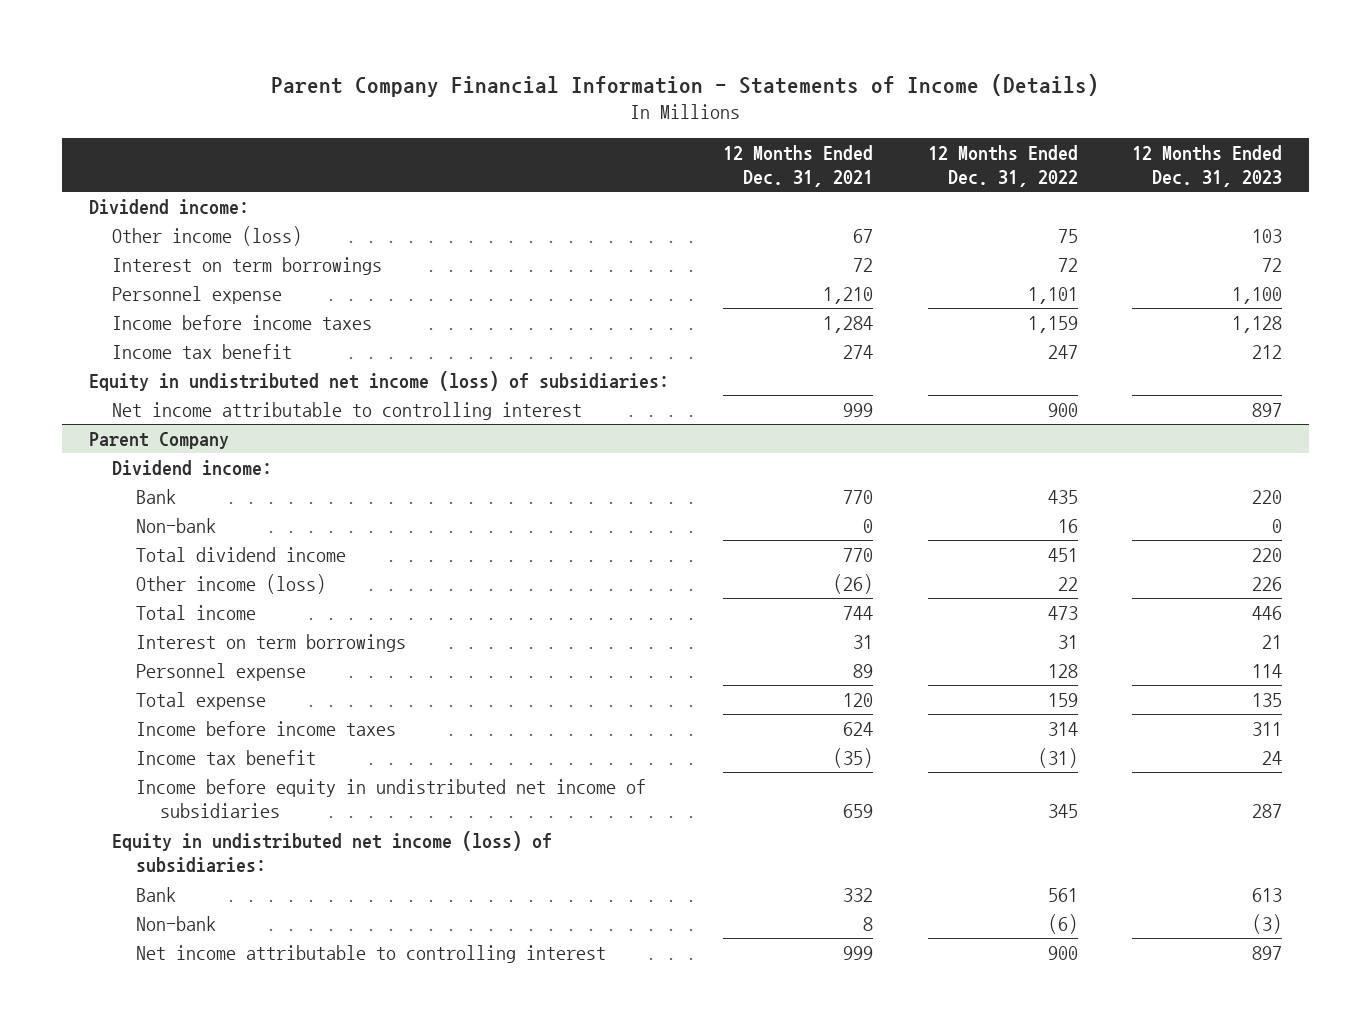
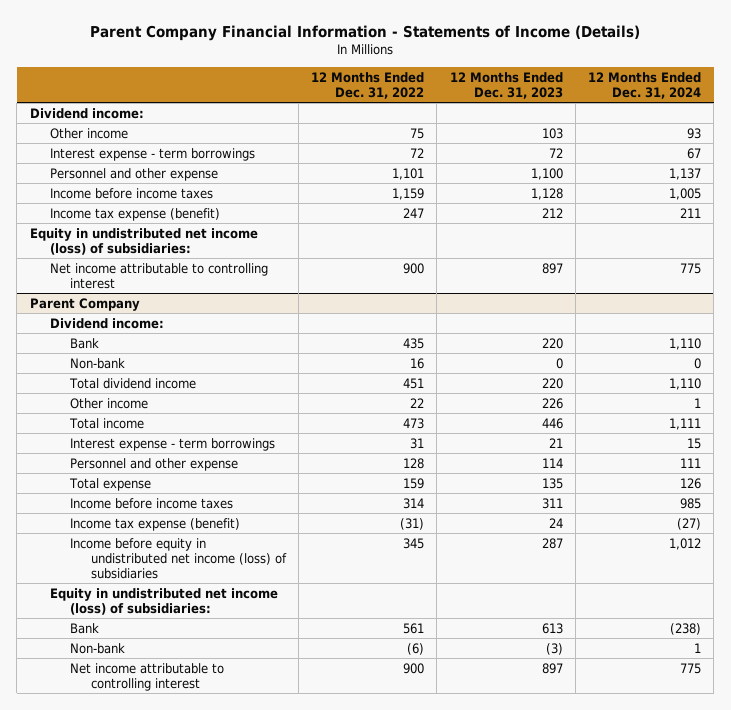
[723,144,874,187] 12 Months Ended Dec. 31, 2021 -> none
none -> [588,71,702,99] 12 Months Ended Dec. 31, 2024
[112,225,303,246] Other income (loss) -> [49,127,128,139] Other income
[112,256,383,275] Interest on term borrowings -> [49,147,255,161] Interest expense - term borrowings
[112,285,283,304] Personnel expense -> [49,167,218,181] Personnel and other expense
[112,343,293,359] Income tax benefit -> [49,207,220,221] Income tax expense (benefit)
[135,573,326,594] Other income (loss) -> [70,397,149,409] Other income
[135,633,406,652] Interest on term borrowings -> [70,437,276,451] Interest expense - term borrowings
[135,662,306,681] Personnel expense -> [70,457,239,471] Personnel and other expense
[135,749,316,765] Income tax benefit -> [70,517,241,531] Income tax expense (benefit)
[135,778,646,819] Income before equity in undistributed net income of subsidiaries -> [70,537,287,579] Income before equity in undistributed net income (loss) of subsidiaries

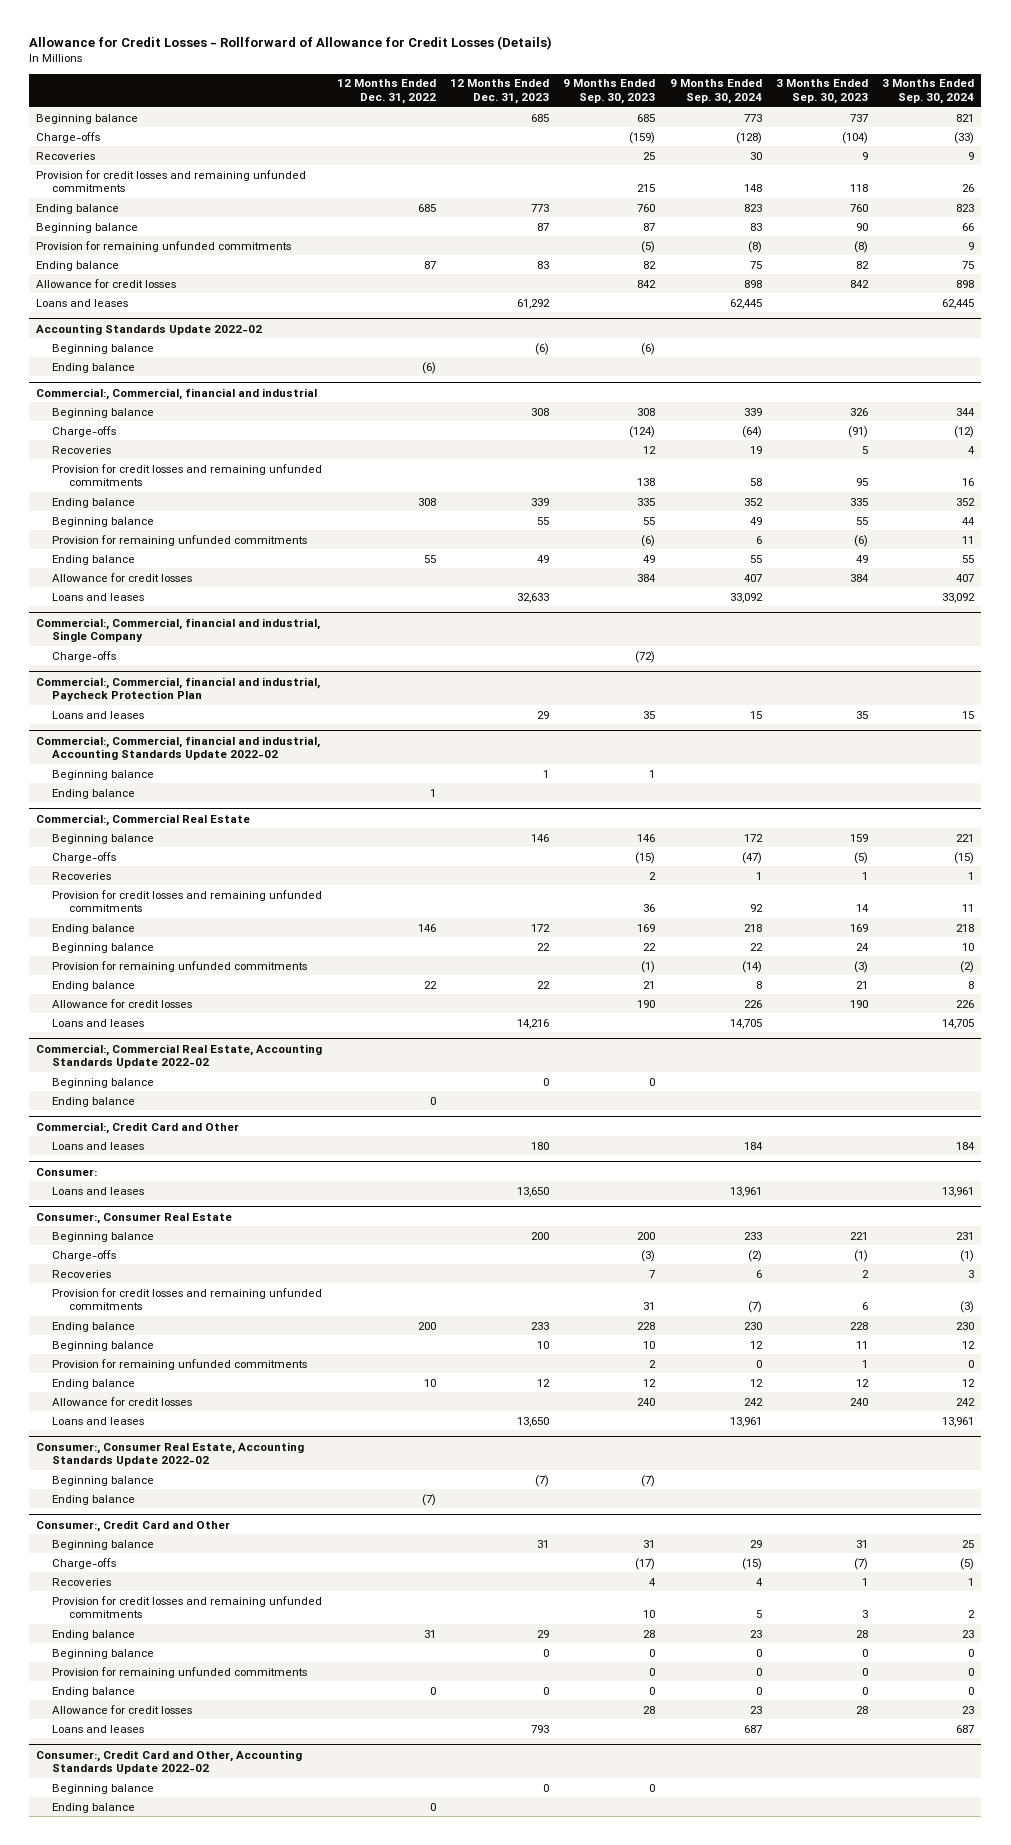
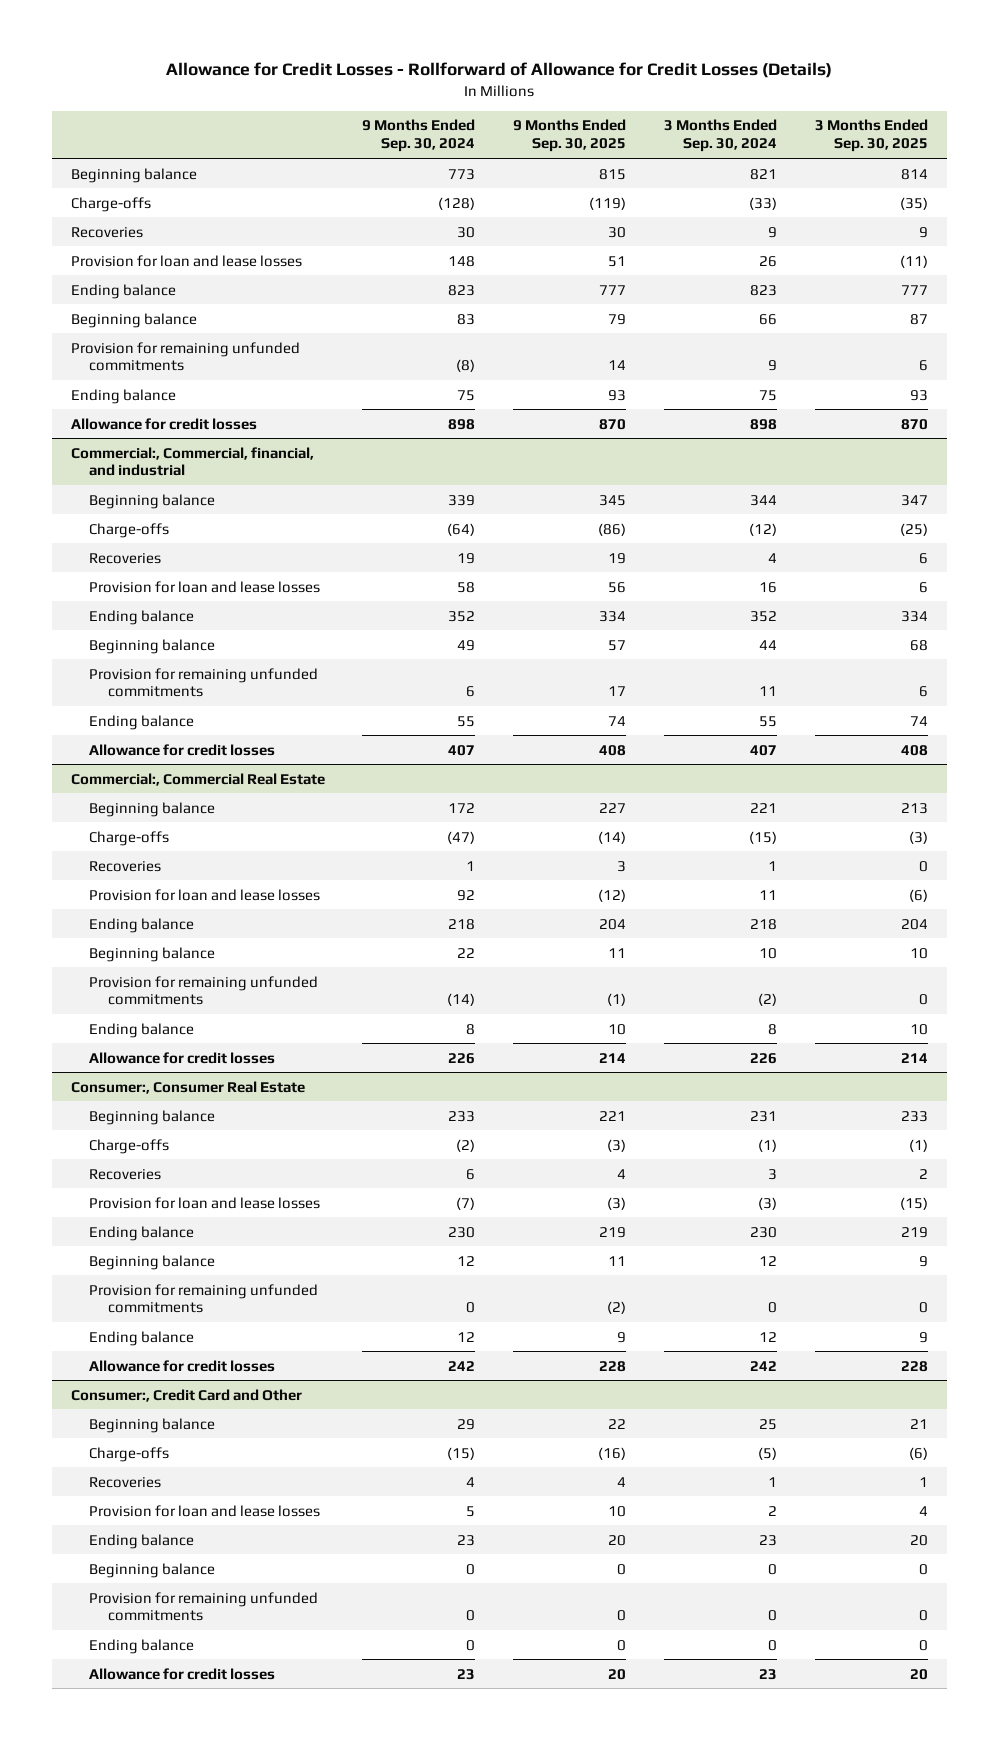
[336,79,436,105] 12 Months Ended Dec. 31, 2022 -> none
[450,79,550,105] 12 Months Ended Dec. 31, 2023 -> none
[563,79,656,105] 9 Months Ended Sep. 30, 2023 -> none
[775,79,868,105] 3 Months Ended Sep. 30, 2023 -> none
none -> [513,119,627,153] 9 Months Ended Sep. 30, 2025
none -> [814,119,928,153] 3 Months Ended Sep. 30, 2025
[36,169,307,193] Provision for credit losses and remaining unfunded commitments -> [70,254,302,267] Provision for loan and lease losses
[36,298,129,307] Loans and leases -> none
[36,323,263,335] Accounting Standards Update 2022-02 -> none
[52,343,155,354] Beginning balance -> none
[52,362,136,373] Ending balance -> none
[36,387,318,400] Commercial:, Commercial, financial and industrial -> [70,446,314,477] Commercial:, Commercial, financial, and industrial
[52,463,323,487] Provision for credit losses and remaining unfunded commitments -> [89,580,321,593] Provision for loan and lease losses
[52,592,145,601] Loans and leases -> none
[36,617,321,643] Commercial:, Commercial, financial and industrial, Single Company -> none
[52,650,117,662] Charge-offs -> none
[36,676,321,702] Commercial:, Commercial, financial and industrial, Paycheck Protection Plan -> none
[52,710,145,719] Loans and leases -> none
[36,735,321,761] Commercial:, Commercial, financial and industrial, Accounting Standards Update 2022-02 -> none
[52,769,155,780] Beginning balance -> none
[52,788,136,799] Ending balance -> none
[52,889,323,913] Provision for credit losses and remaining unfunded commitments -> [89,888,321,901] Provision for loan and lease losses
[52,1018,145,1027] Loans and leases -> none
[36,1043,323,1069] Commercial:, Commercial Real Estate, Accounting Standards Update 2022-02 -> none
[52,1077,155,1088] Beginning balance -> none
[52,1096,136,1107] Ending balance -> none
[36,1121,240,1134] Commercial:, Credit Card and Other -> none
[52,1141,145,1150] Loans and leases -> none
[36,1167,98,1176] Consumer: -> none
[52,1186,145,1195] Loans and leases -> none
[52,1287,323,1311] Provision for credit losses and remaining unfunded commitments -> [89,1196,321,1209] Provision for loan and lease losses
[52,1416,145,1425] Loans and leases -> none
[36,1441,305,1467] Consumer:, Consumer Real Estate, Accounting Standards Update 2022-02 -> none
[52,1475,155,1486] Beginning balance -> none
[52,1494,136,1505] Ending balance -> none
[52,1595,323,1619] Provision for credit losses and remaining unfunded commitments -> [89,1504,321,1517] Provision for loan and lease losses
[52,1724,145,1733] Loans and leases -> none
[36,1749,303,1775] Consumer:, Credit Card and Other, Accounting Standards Update 2022-02 -> none
[52,1783,155,1794] Beginning balance -> none
[52,1802,136,1813] Ending balance -> none

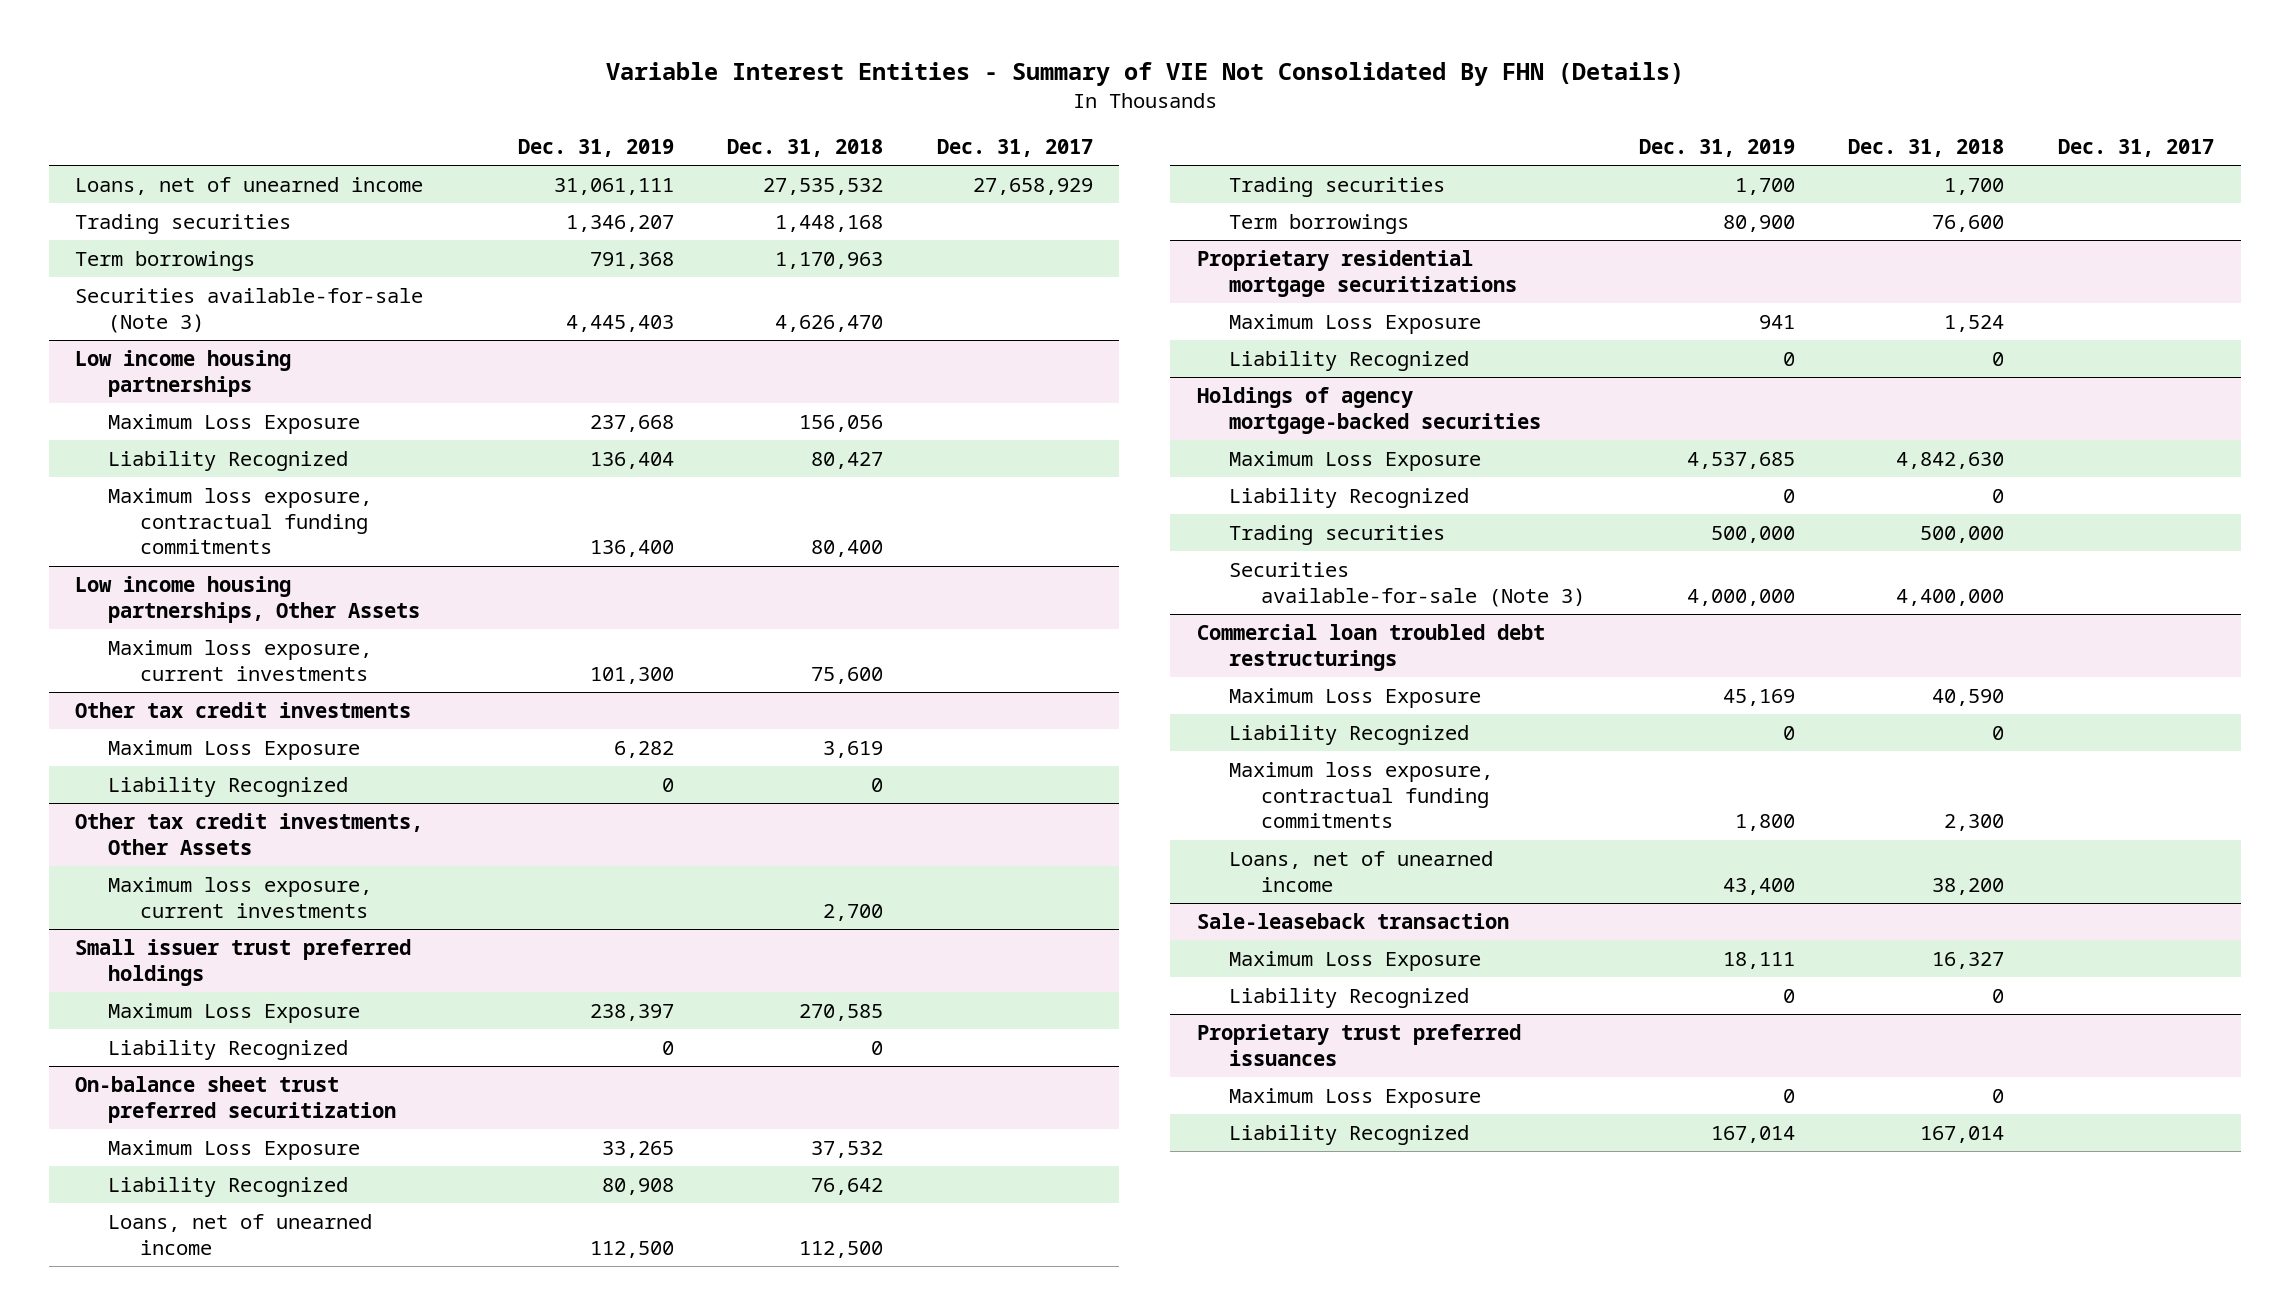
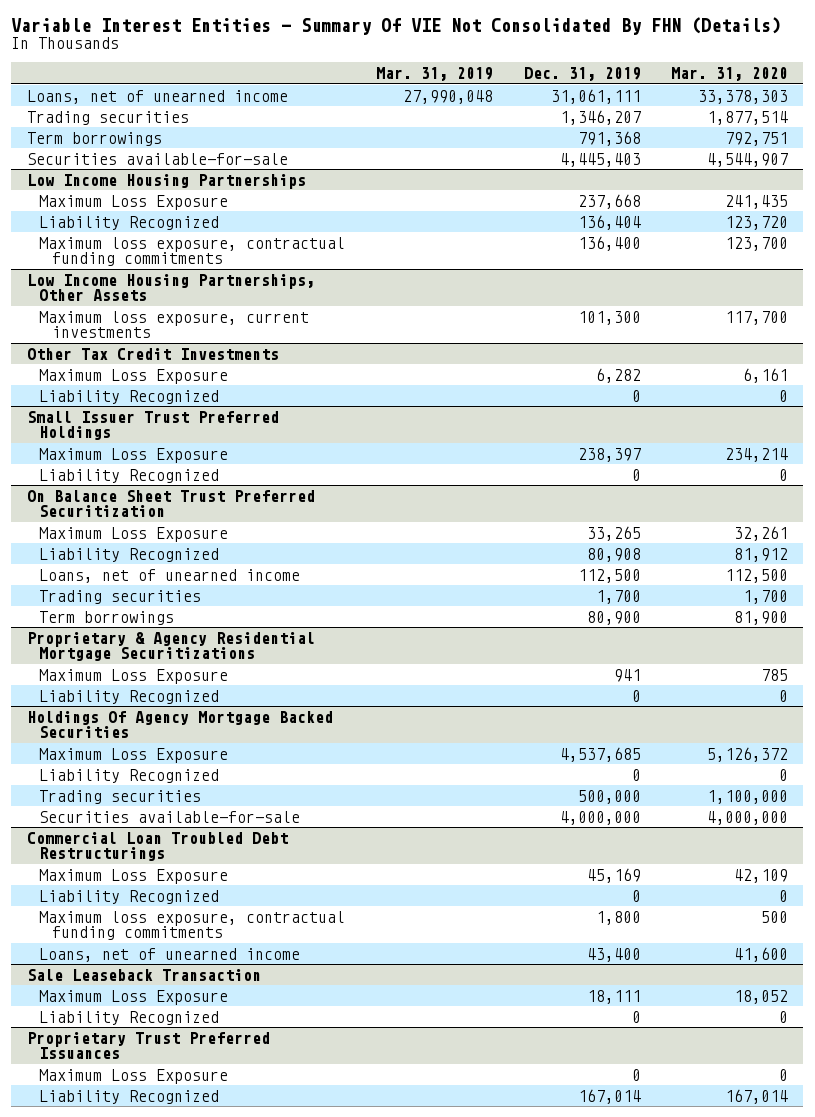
[605,62,1684,87] Variable Interest Entities - Summary of VIE Not Consolidated By FHN (Details) -> [11,16,782,35] Variable Interest Entities - Summary Of VIE Not Consolidated By FHN (Details)
[727,138,884,157] Dec. 31, 2018 -> none
[936,138,1093,157] Dec. 31, 2017 -> none
none -> [375,66,493,81] Mar. 31, 2019
none -> [671,66,789,81] Mar. 31, 2020
[75,287,424,333] Securities available-for-sale (Note 3) -> [26,152,288,165] Securities available-for-sale
[75,349,292,397] Low income housing partnerships -> [26,173,306,189] Low Income Housing Partnerships
[75,575,420,623] Low income housing partnerships, Other Assets -> [26,273,315,302] Low Income Housing Partnerships, Other Assets
[75,701,412,718] Other tax credit investments -> [26,347,279,360] Other Tax Credit Investments
[75,812,424,855] Other tax credit investments, Other Assets -> none
[107,876,372,918] Maximum loss exposure, current investments -> none
[75,938,412,986] Small issuer trust preferred holdings -> [26,410,279,441] Small Issuer Trust Preferred Holdings
[75,1075,396,1123] On-balance sheet trust preferred securitization -> [26,489,315,518] On Balance Sheet Trust Preferred Securitization
[1196,249,1518,297] Proprietary residential mortgage securitizations -> [26,631,315,662] Proprietary & Agency Residential Mortgage Securitizations
[1196,386,1542,434] Holdings of agency mortgage-backed securities -> [26,710,333,739] Holdings Of Agency Mortgage Backed Securities
[1229,561,1586,607] Securities available-for-sale (Note 3) -> [39,810,301,823] Securities available-for-sale
[1196,623,1545,671] Commercial loan troubled debt restructurings -> [26,831,288,862] Commercial Loan Troubled Debt Restructurings
[1196,912,1509,929] Sale-leaseback transaction -> [26,968,261,981] Sale Leaseback Transaction
[1196,1023,1521,1066] Proprietary trust preferred issuances -> [26,1031,270,1060] Proprietary Trust Preferred Issuances

